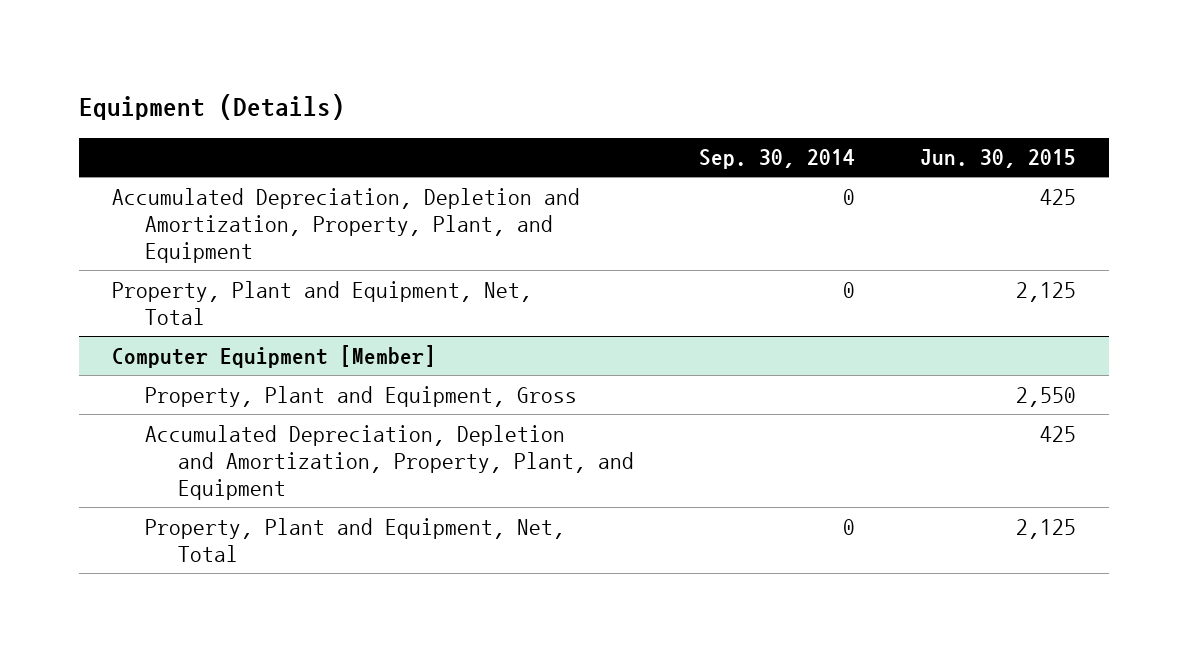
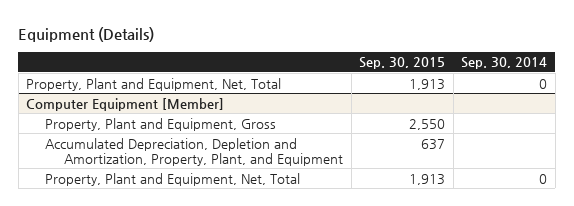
[920,149,1077,169] Jun. 30, 2015 -> none
none -> [359,57,446,70] Sep. 30, 2015
[112,187,581,263] Accumulated Depreciation, Depletion and Amortization, Property, Plant, and Equipment -> none

